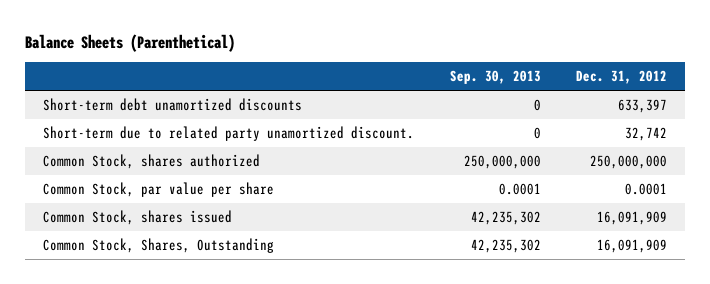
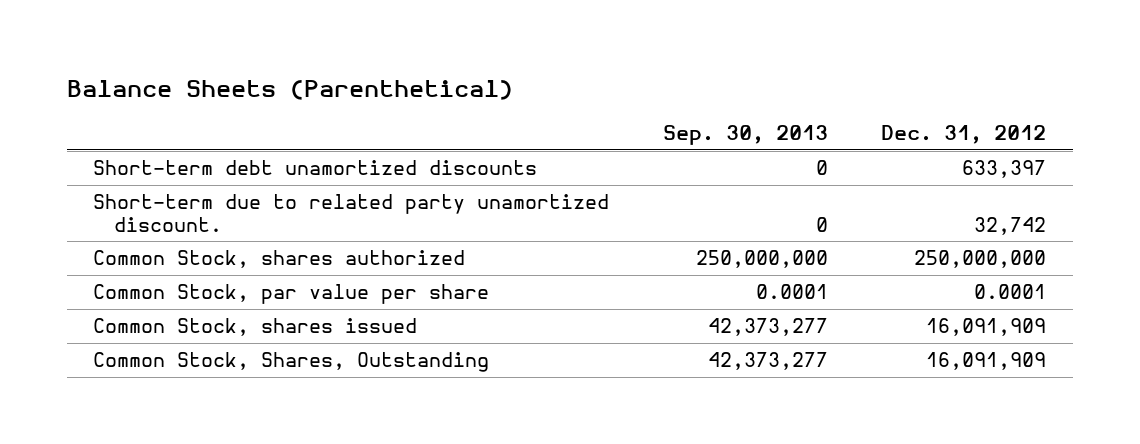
[470,211,541,226] 42,235,302 -> [707,318,828,337] 42,373,277
[470,239,541,254] 42,235,302 -> [707,352,828,371] 42,373,277

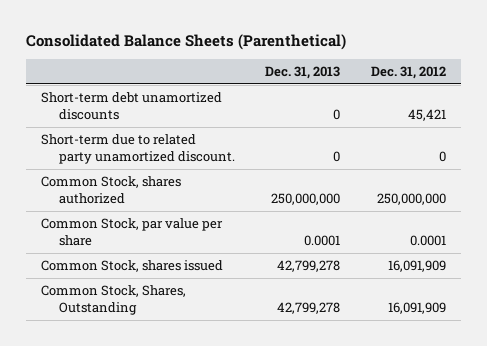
[66,79,513,100] Balance Sheets (Parenthetical) -> [25,33,346,50] Consolidated Balance Sheets (Parenthetical)
[662,125,828,146] Sep. 30, 2013 -> none
none -> [265,66,341,80] Dec. 31, 2013
[962,160,1047,179] 633,397 -> [407,108,446,121] 45,421
[974,216,1047,235] 32,742 -> [438,150,446,162] 0

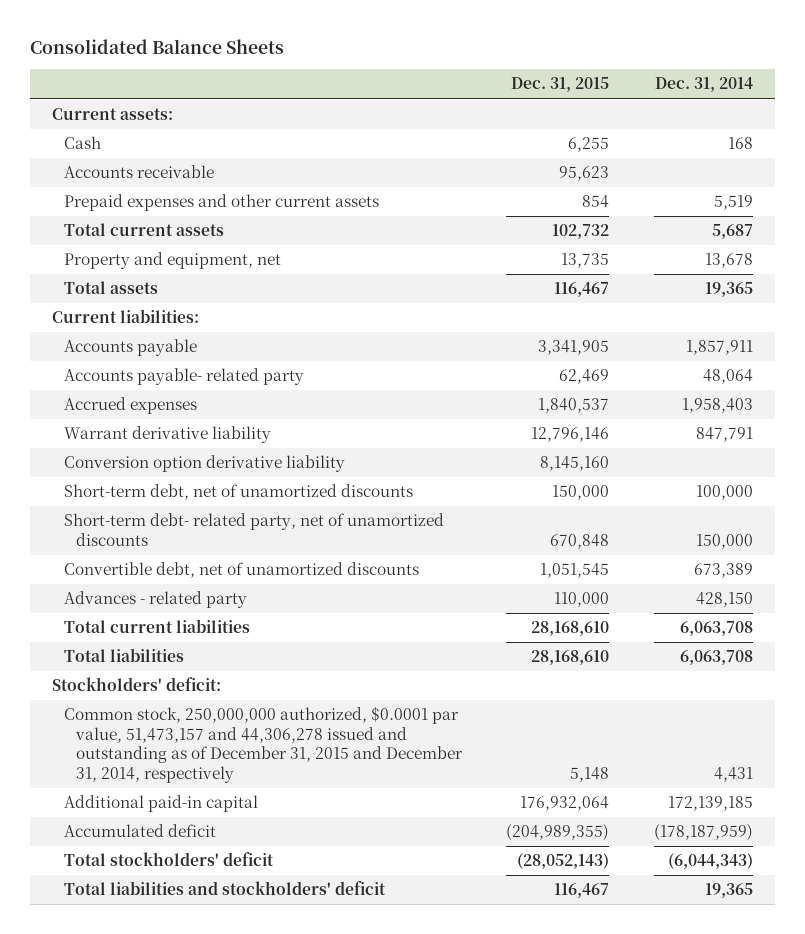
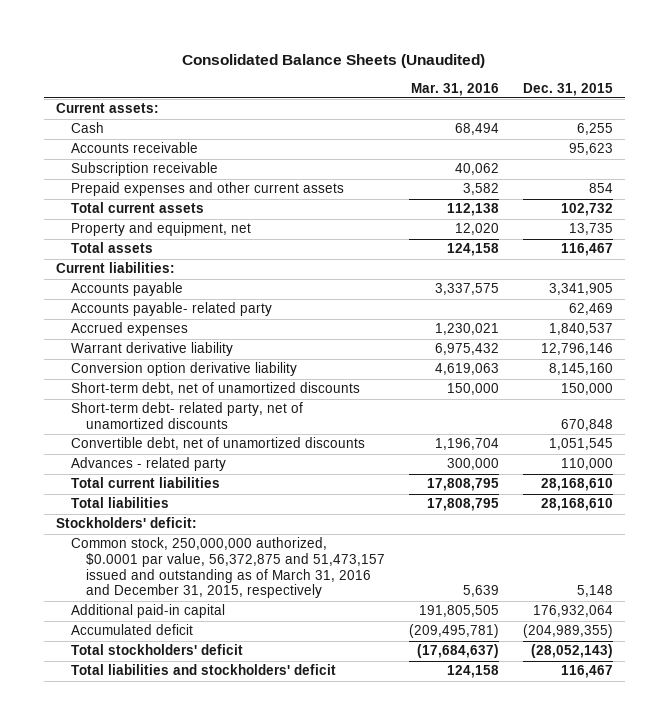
[29,38,284,54] Consolidated Balance Sheets -> [182,53,486,68] Consolidated Balance Sheets (Unaudited)
[654,77,753,93] Dec. 31, 2014 -> none
none -> [410,82,499,96] Mar. 31, 2016
none -> [70,162,218,177] Subscription receivable
[64,706,464,783] Common stock, 250,000,000 authorized, $0.0001 par value, 51,473,157 and 44,306,278 issued and outstanding as of December 31, 2015 and December 31, 2014, respectively -> [70,537,385,599] Common stock, 250,000,000 authorized, $0.0001 par value, 56,372,875 and 51,473,157 issued and outstanding as of March 31, 2016 and December 31, 2015, respectively

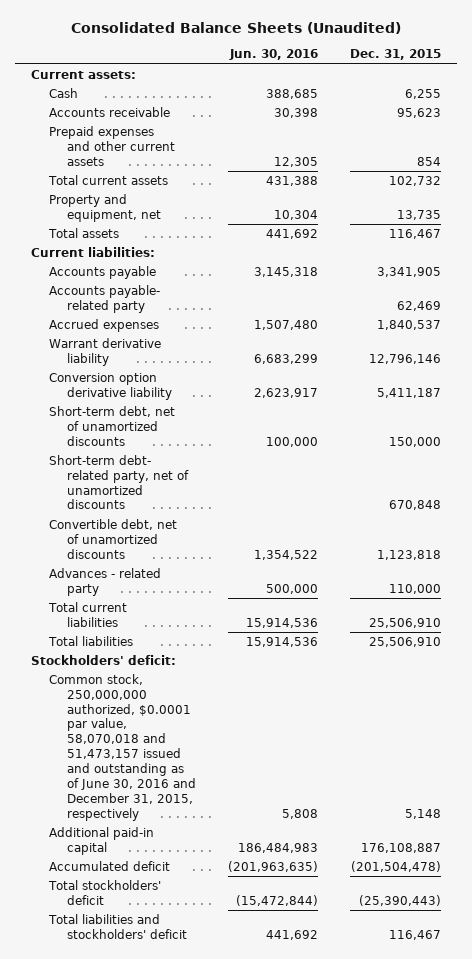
[410,82,499,96] Mar. 31, 2016 -> none
none -> [228,49,318,61] Jun. 30, 2016
[70,162,218,177] Subscription receivable -> none
[548,363,613,376] 8,145,160 -> [376,387,441,398] 5,411,187
[548,438,613,451] 1,051,545 -> [376,549,441,560] 1,123,818
[540,478,613,492] 28,168,610 -> [368,617,441,628] 25,506,910
[540,498,613,512] 28,168,610 -> [368,636,441,647] 25,506,910
[70,537,385,599] Common stock, 250,000,000 authorized, $0.0001 par value, 56,372,875 and 51,473,157 issued and outstanding as of March 31, 2016 and December 31, 2015, respectively -> [48,673,196,821] Common stock, 250,000,000 authorized, $0.0001 par value, 58,070,018 and 51,473,157 issued and outstanding as of June 30, 2016 and December 31, 2015, respectively
[532,605,613,618] 176,932,064 -> [360,842,441,853] 176,108,887
[522,624,613,639] (204,989,355) -> [350,860,441,872] (201,504,478)
[530,644,613,659] (28,052,143) -> [358,894,441,906] (25,390,443)

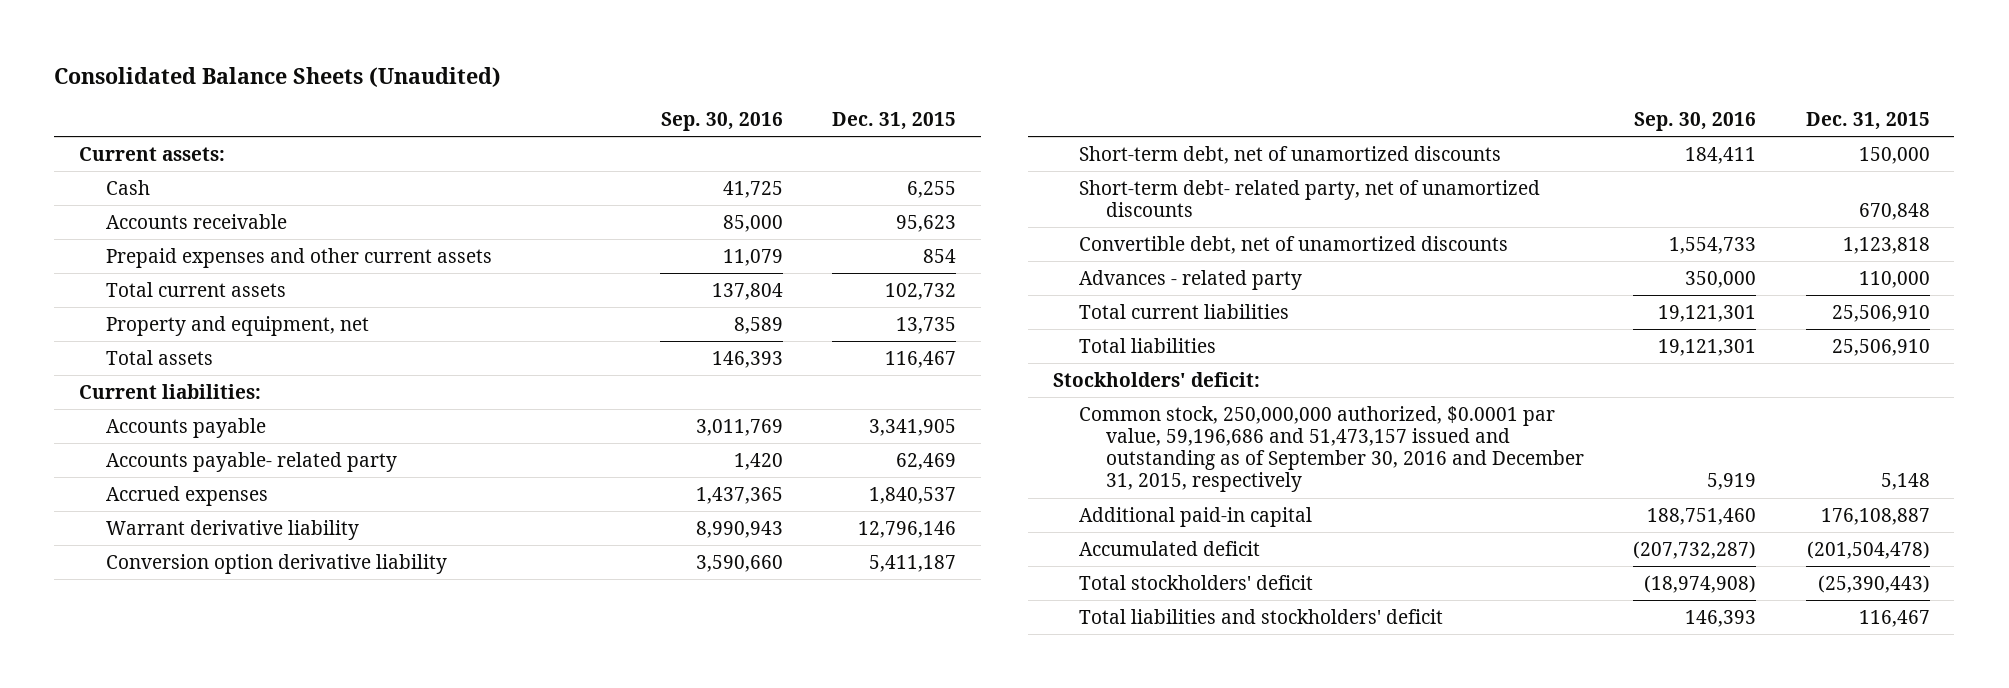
[228,49,318,61] Jun. 30, 2016 -> none
none -> [660,112,783,132] Sep. 30, 2016
[48,673,196,821] Common stock, 250,000,000 authorized, $0.0001 par value, 58,070,018 and 51,473,157 issued and outstanding as of June 30, 2016 and December 31, 2015, respectively -> [1079,405,1584,493] Common stock, 250,000,000 authorized, $0.0001 par value, 59,196,686 and 51,473,157 issued and outstanding as of September 30, 2016 and December 31, 2015, respectively

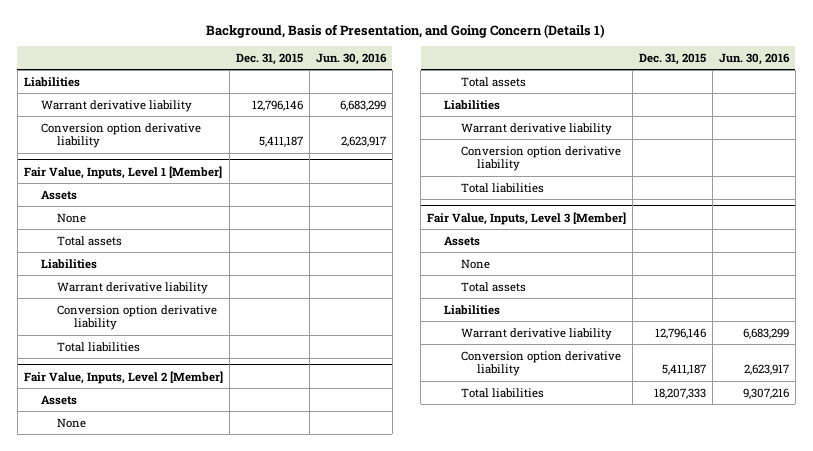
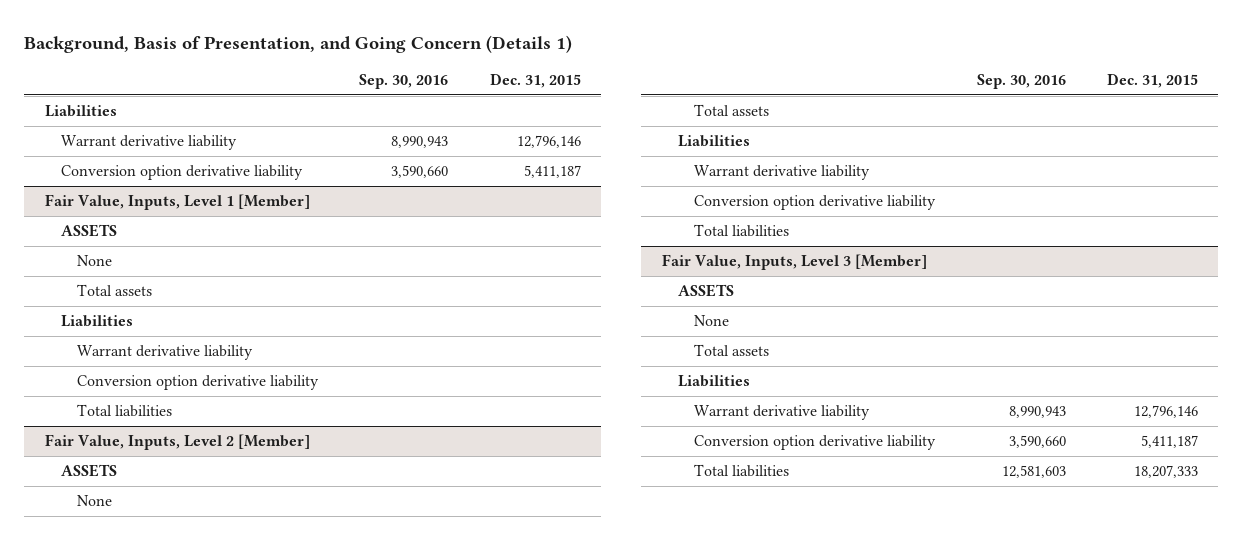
[315,52,387,65] Jun. 30, 2016 -> none
none -> [359,73,449,89] Sep. 30, 2016
[40,189,77,200] Assets -> [60,224,117,238] ASSETS
[40,394,77,405] Assets -> [60,464,117,478] ASSETS
[443,235,480,246] Assets -> [678,284,735,298] ASSETS

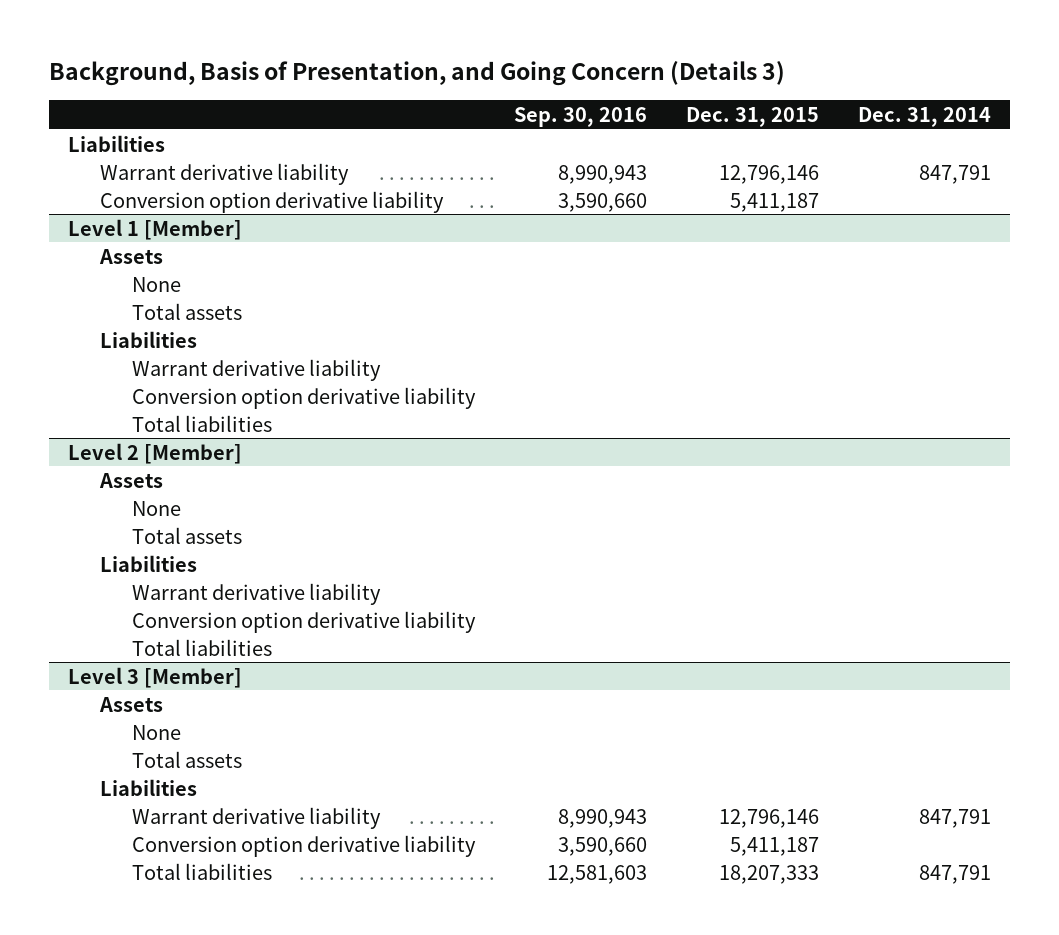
[23,34,572,53] Background, Basis of Presentation, and Going Concern (Details 1) -> [48,60,785,86] Background, Basis of Presentation, and Going Concern (Details 3)
none -> [857,106,991,127] Dec. 31, 2014
[44,194,310,211] Fair Value, Inputs, Level 1 [Member] -> [68,218,243,240] Level 1 [Member]
[60,224,117,238] ASSETS -> [99,248,164,264] Assets
[44,434,310,451] Fair Value, Inputs, Level 2 [Member] -> [68,442,243,464] Level 2 [Member]
[60,464,117,478] ASSETS -> [99,472,164,488] Assets
[661,254,927,271] Fair Value, Inputs, Level 3 [Member] -> [68,666,243,688] Level 3 [Member]
[678,284,735,298] ASSETS -> [99,696,164,712] Assets

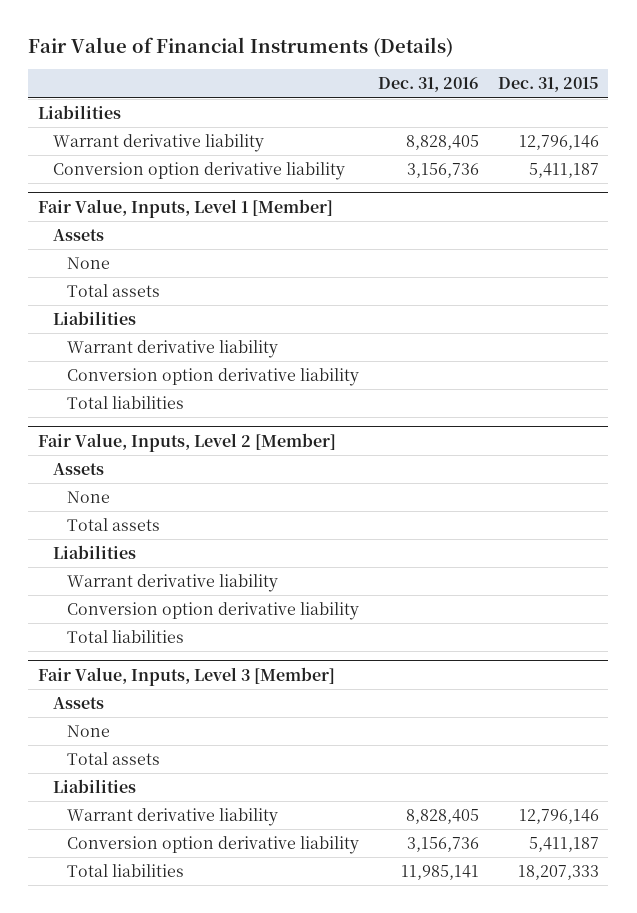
[48,60,785,86] Background, Basis of Presentation, and Going Concern (Details 3) -> [28,37,454,58] Fair Value of Financial Instruments (Details)
[514,106,648,127] Sep. 30, 2016 -> none
[857,106,991,127] Dec. 31, 2014 -> none
none -> [378,77,480,93] Dec. 31, 2016
[68,218,243,240] Level 1 [Member] -> [37,198,333,218] Fair Value, Inputs, Level 1 [Member]
[68,442,243,464] Level 2 [Member] -> [37,432,336,452] Fair Value, Inputs, Level 2 [Member]
[68,666,243,688] Level 3 [Member] -> [37,666,335,686] Fair Value, Inputs, Level 3 [Member]

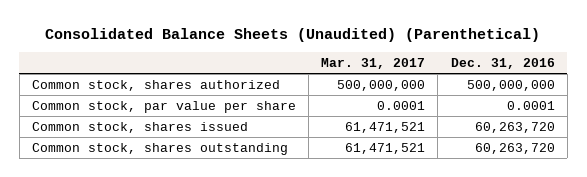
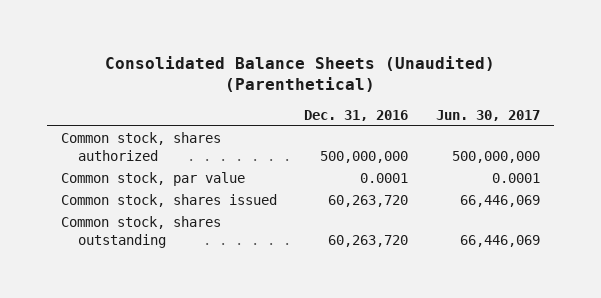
[321,57,426,69] Mar. 31, 2017 -> none
none -> [435,109,540,121] Jun. 30, 2017
[31,100,296,113] Common stock, par value per share -> [60,172,245,187] Common stock, par value

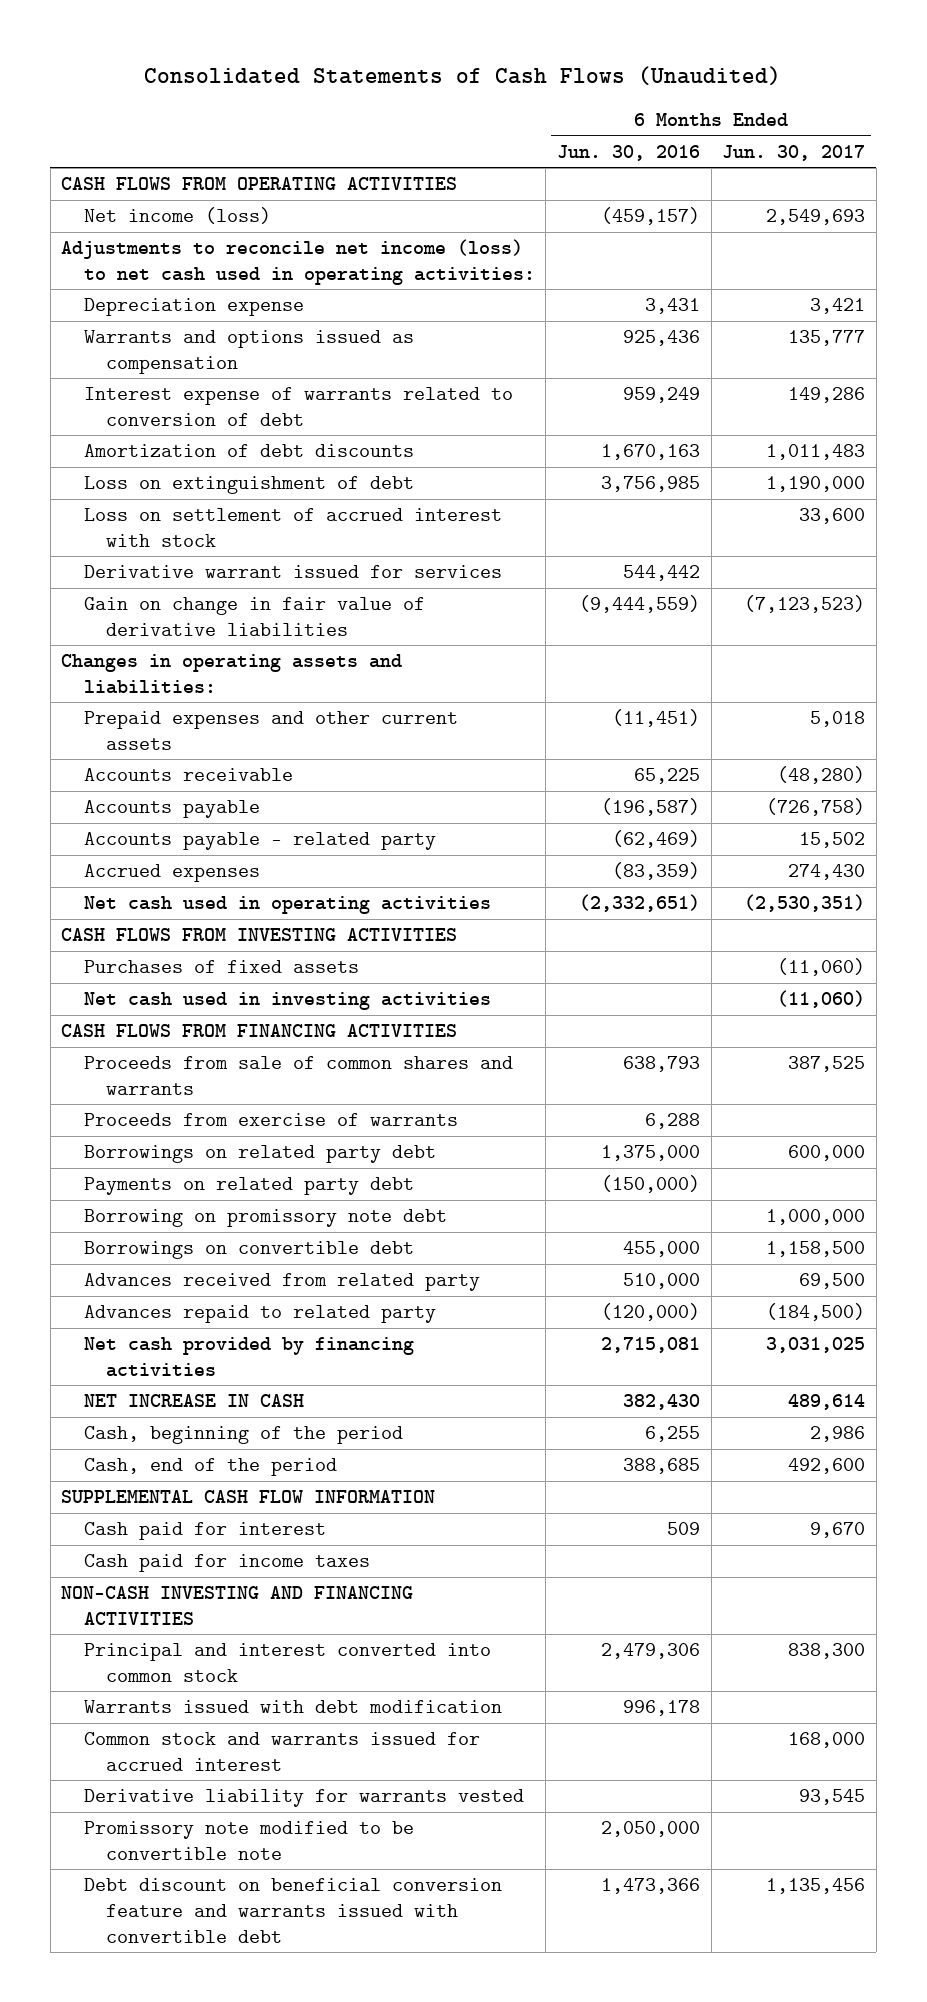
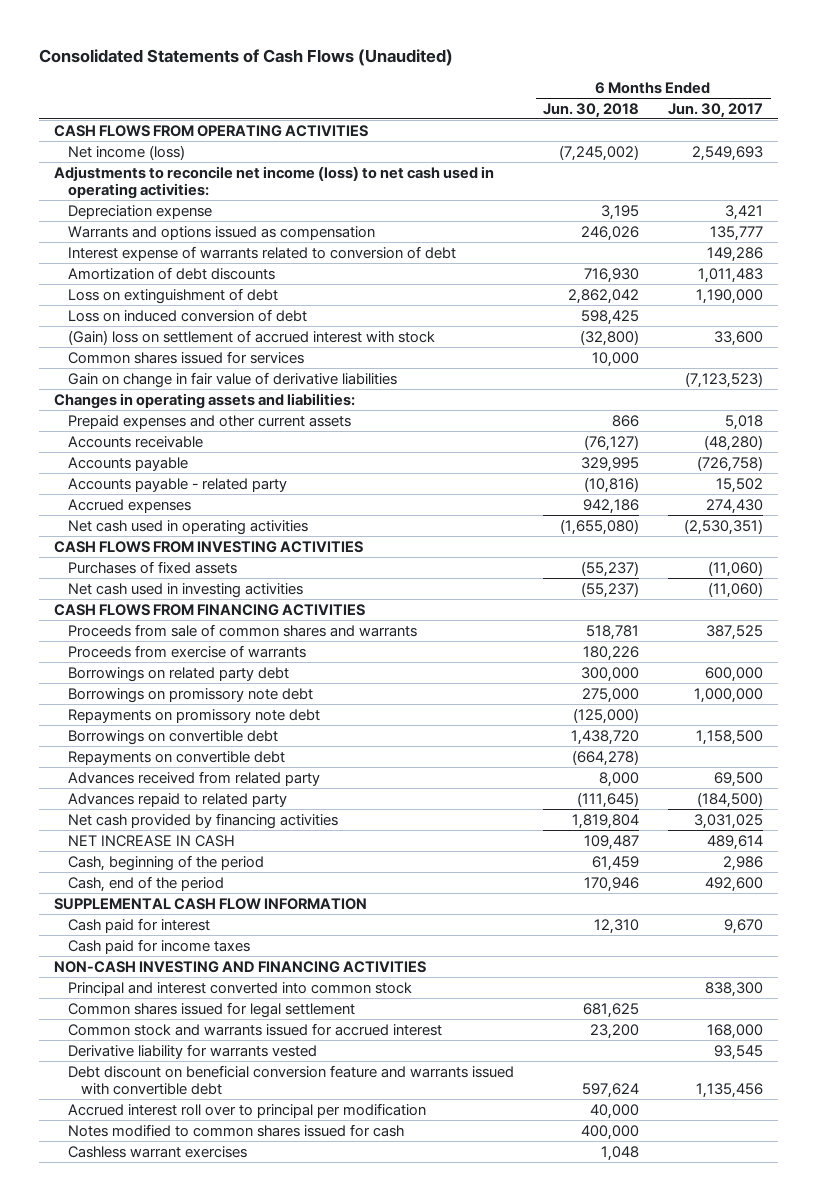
[557,144,701,161] Jun. 30, 2016 -> none
none -> [543,102,640,118] Jun. 30, 2018
[83,565,502,579] Derivative warrant issued for services -> none
none -> [67,308,307,322] Loss on induced conversion of debt
[83,508,502,548] Loss on settlement of accrued interest with stock -> [67,329,435,345] (Gain) loss on settlement of accrued interest with stock
none -> [67,350,304,364] Common shares issued for services
[83,1177,414,1196] Payments on related party debt -> none
[83,1209,447,1228] Borrowing on promissory note debt -> [67,687,313,703] Borrowings on promissory note debt
none -> [67,708,320,723] Repayments on promissory note debt
none -> [67,750,285,765] Repayments on convertible debt
[83,1700,502,1714] Warrants issued with debt modification -> none
none -> [67,1001,355,1018] Common shares issued for legal settlement
[83,1821,414,1861] Promissory note modified to be convertible note -> none
none -> [67,1102,426,1118] Accrued interest roll over to principal per modification
none -> [67,1123,404,1137] Notes modified to common shares issued for cash
none -> [67,1145,247,1158] Cashless warrant exercises

